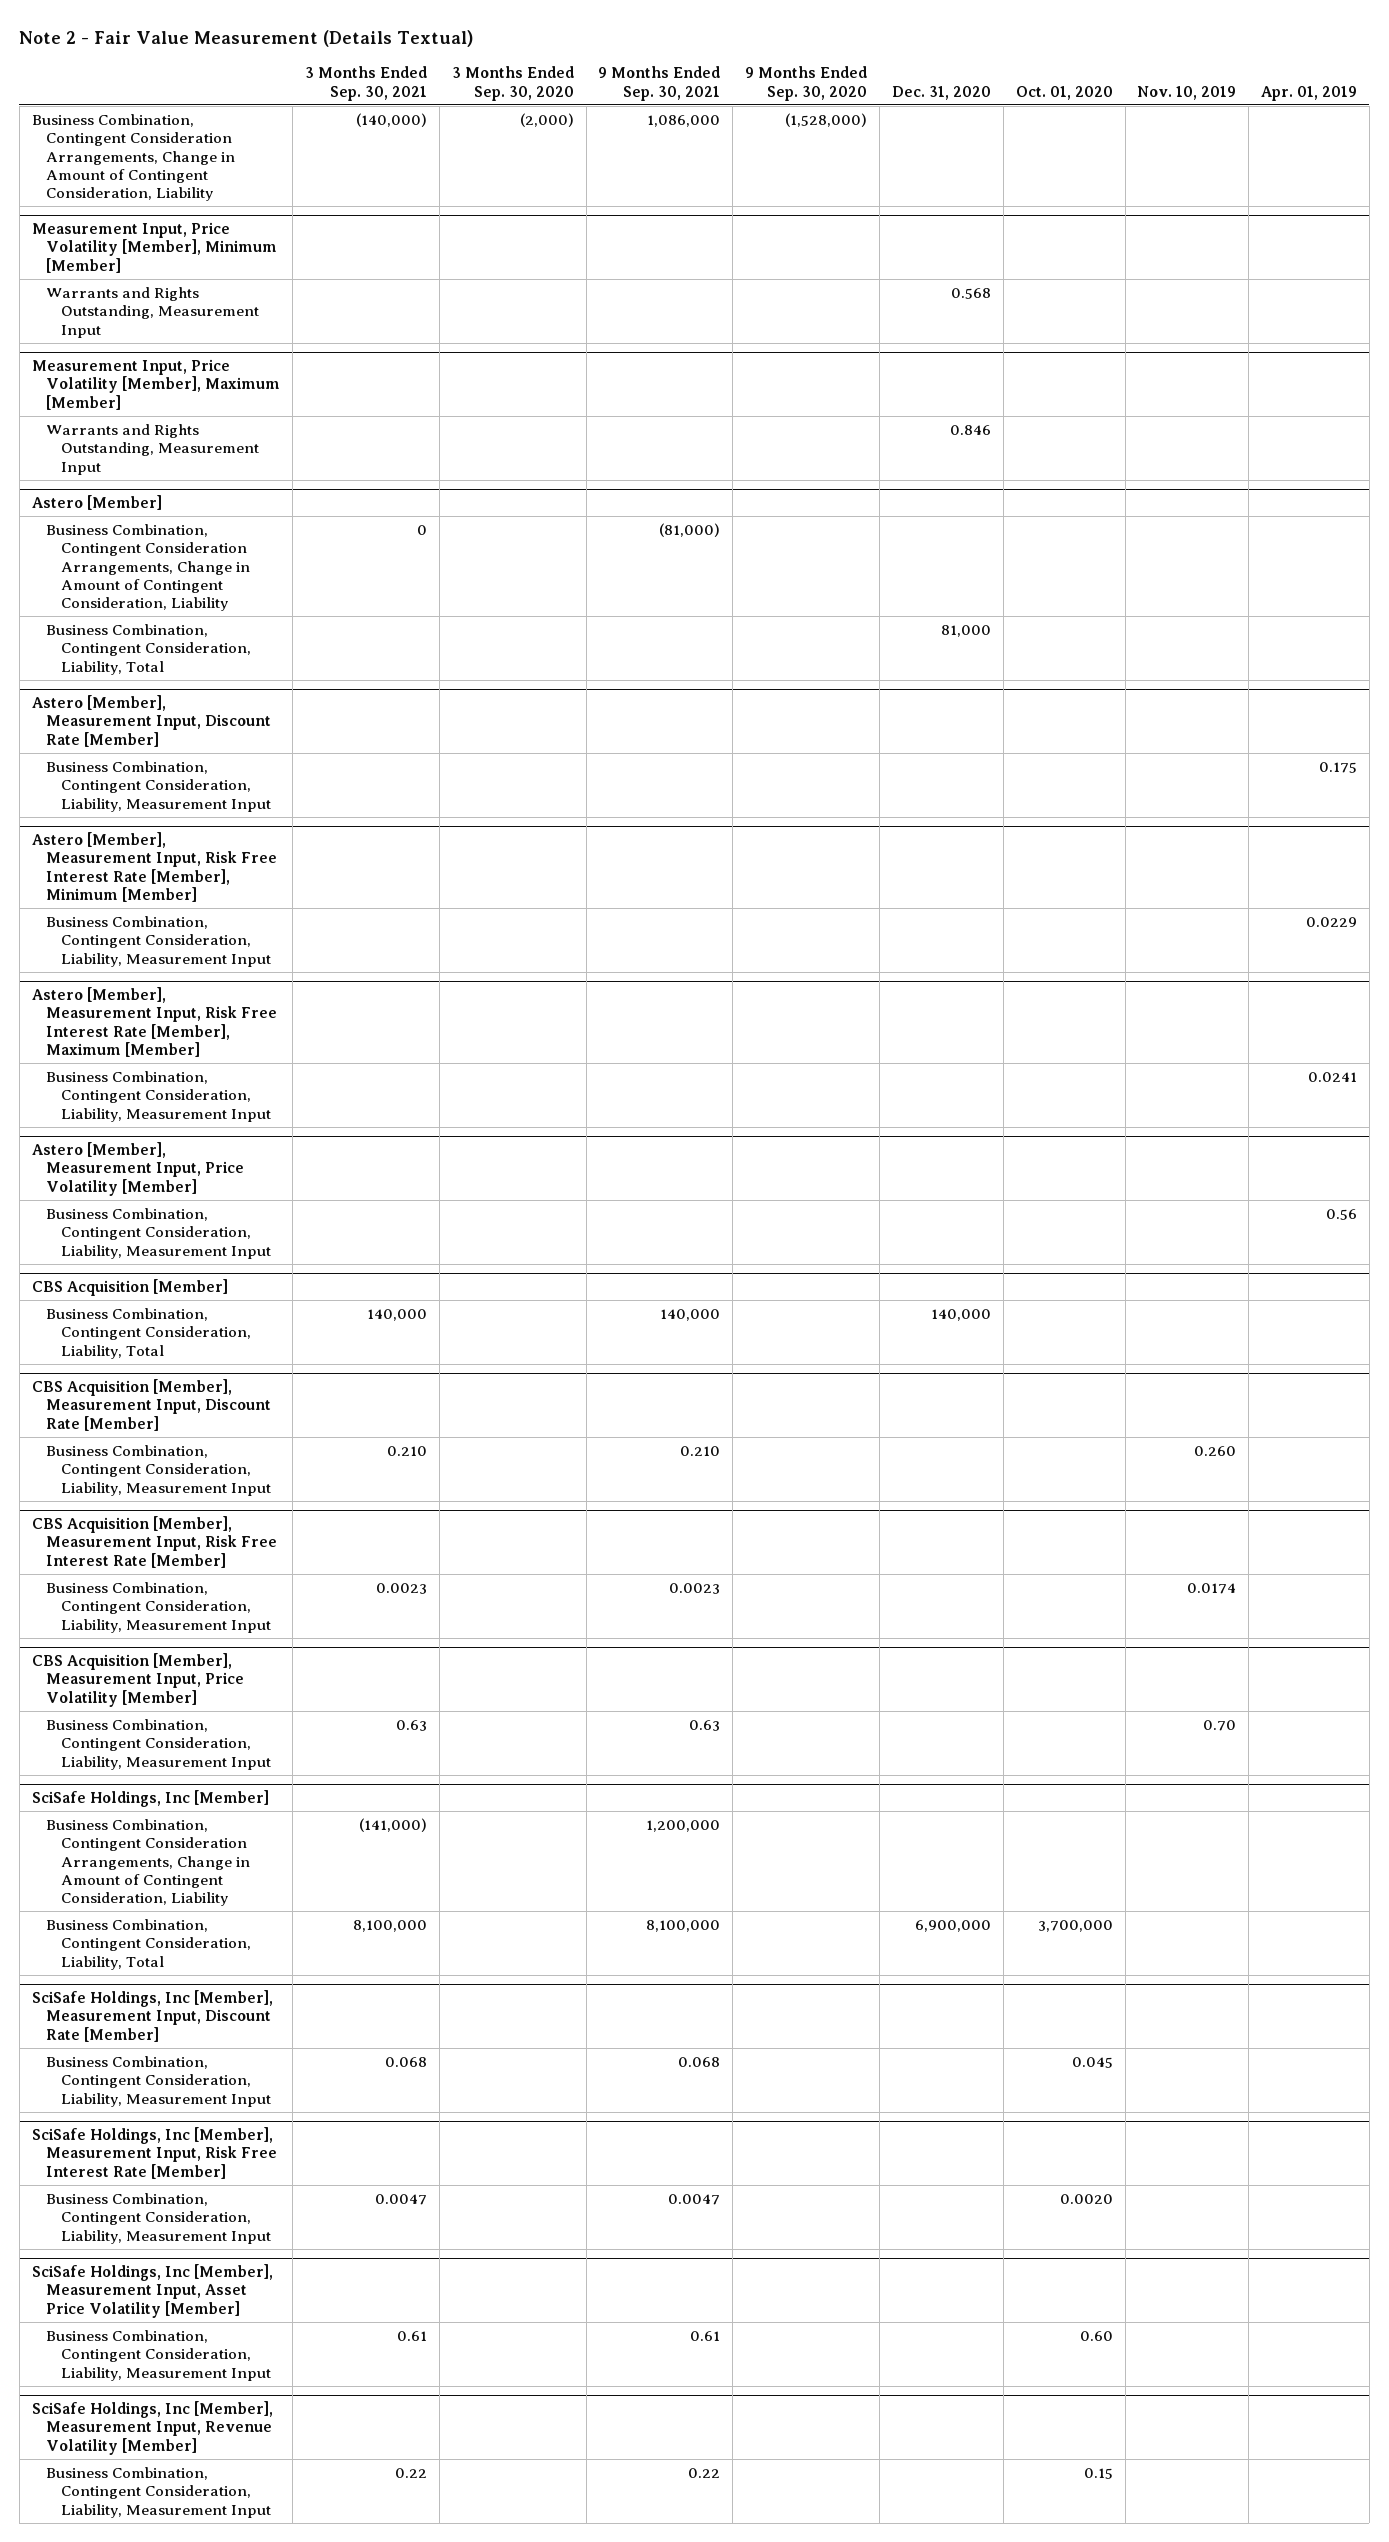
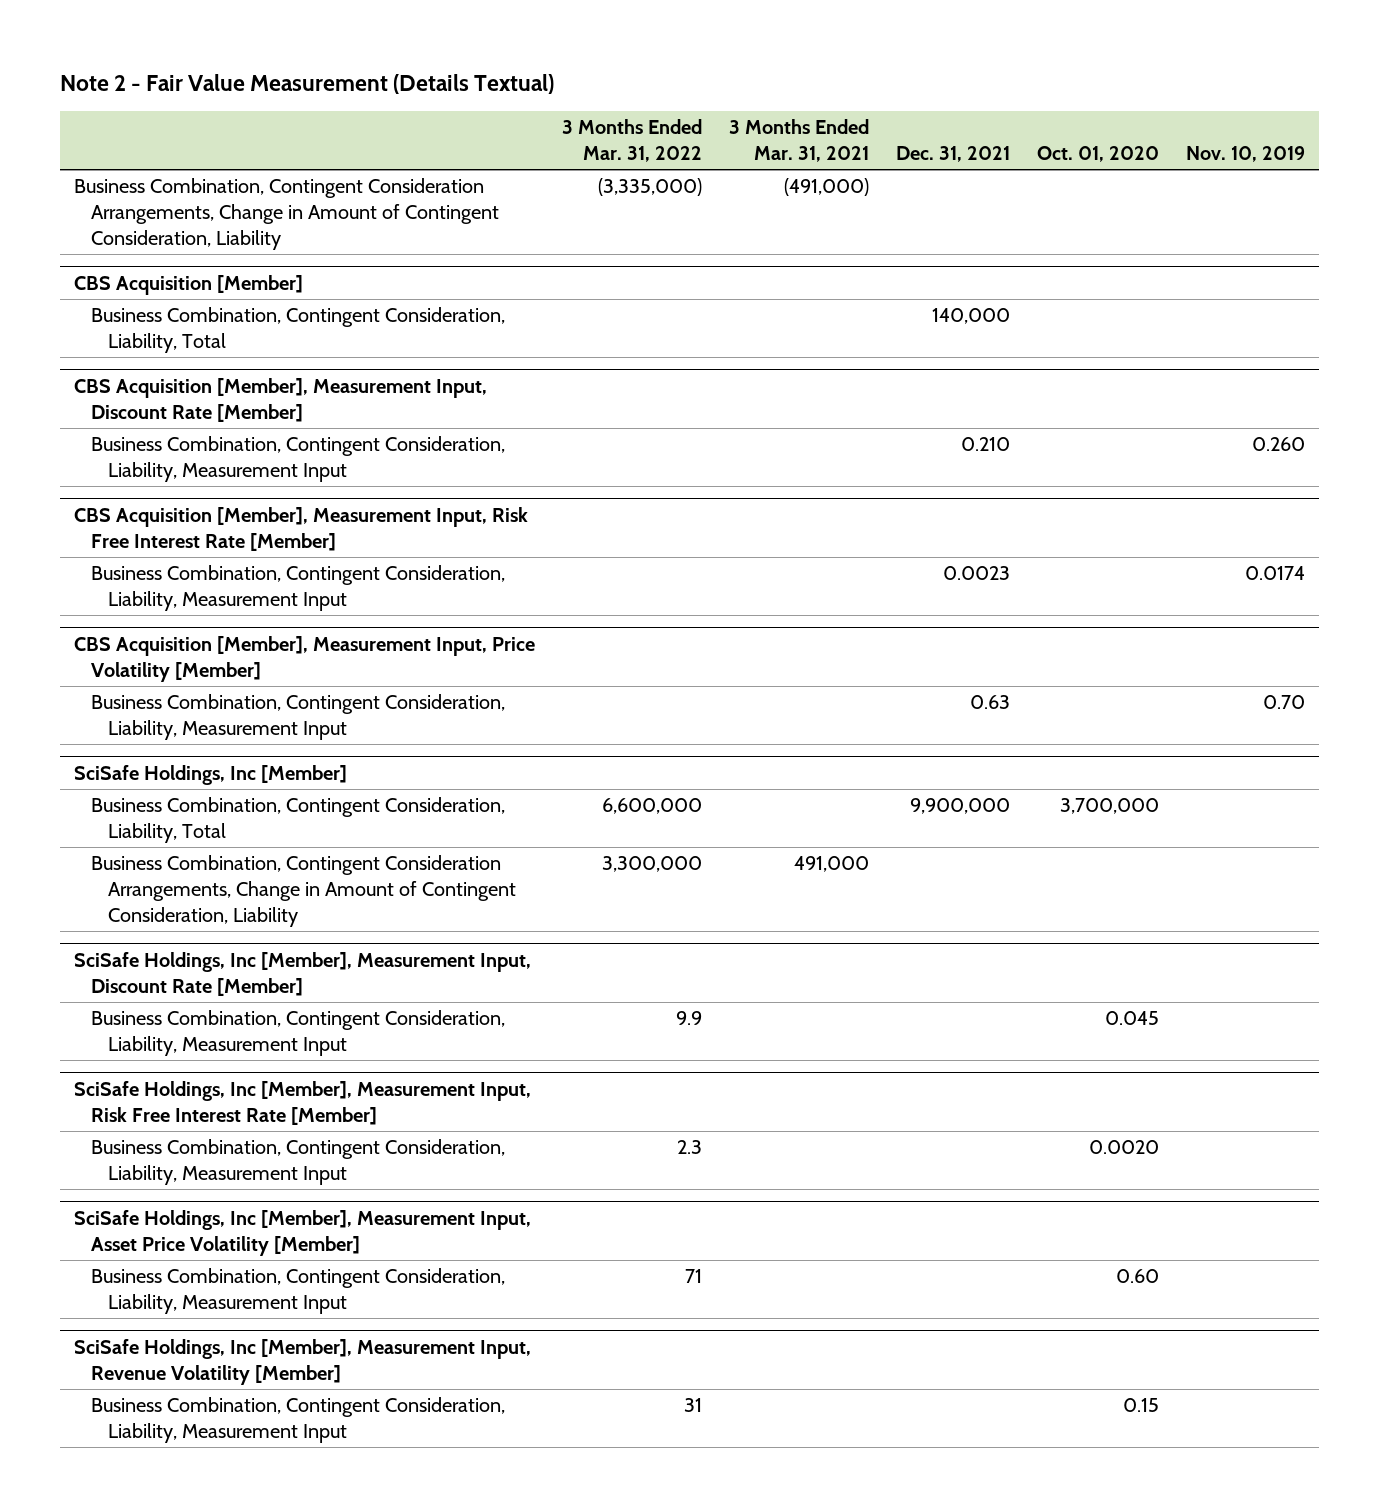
[304,66,427,101] 3 Months Ended Sep. 30, 2021 -> none
[451,66,574,101] 3 Months Ended Sep. 30, 2020 -> none
[598,66,721,101] 9 Months Ended Sep. 30, 2021 -> none
[745,66,868,101] 9 Months Ended Sep. 30, 2020 -> none
[891,85,991,100] Dec. 31, 2020 -> none
[1261,85,1358,101] Apr. 01, 2019 -> none
none -> [561,119,702,162] 3 Months Ended Mar. 31, 2022
none -> [728,119,869,162] 3 Months Ended Mar. 31, 2021
none -> [896,145,1011,162] Dec. 31, 2021
[31,222,278,273] Measurement Input, Price Volatility [Member], Minimum [Member] -> none
[46,287,259,338] Warrants and Rights Outstanding, Measurement Input -> none
[31,359,281,410] Measurement Input, Price Volatility [Member], Maximum [Member] -> none
[46,424,259,475] Warrants and Rights Outstanding, Measurement Input -> none
[31,495,162,511] Astero [Member] -> none
[46,524,250,612] Business Combination, Contingent Consideration Arrangements, Change in Amount of Contingent Consideration, Liability -> none
[46,624,251,675] Business Combination, Contingent Consideration, Liability, Total -> none
[31,695,272,747] Astero [Member], Measurement Input, Discount Rate [Member] -> none
[46,761,271,812] Business Combination, Contingent Consideration, Liability, Measurement Input -> none
[31,832,278,902] Astero [Member], Measurement Input, Risk Free Interest Rate [Member], Minimum [Member] -> none
[46,916,271,967] Business Combination, Contingent Consideration, Liability, Measurement Input -> none
[31,987,278,1057] Astero [Member], Measurement Input, Risk Free Interest Rate [Member], Maximum [Member] -> none
[46,1071,271,1122] Business Combination, Contingent Consideration, Liability, Measurement Input -> none
[31,1142,245,1196] Astero [Member], Measurement Input, Price Volatility [Member] -> none
[46,1208,271,1259] Business Combination, Contingent Consideration, Liability, Measurement Input -> none
[46,1819,250,1907] Business Combination, Contingent Consideration Arrangements, Change in Amount of Contingent Consideration, Liability -> [90,855,516,927] Business Combination, Contingent Consideration Arrangements, Change in Amount of Contingent Consideration, Liability

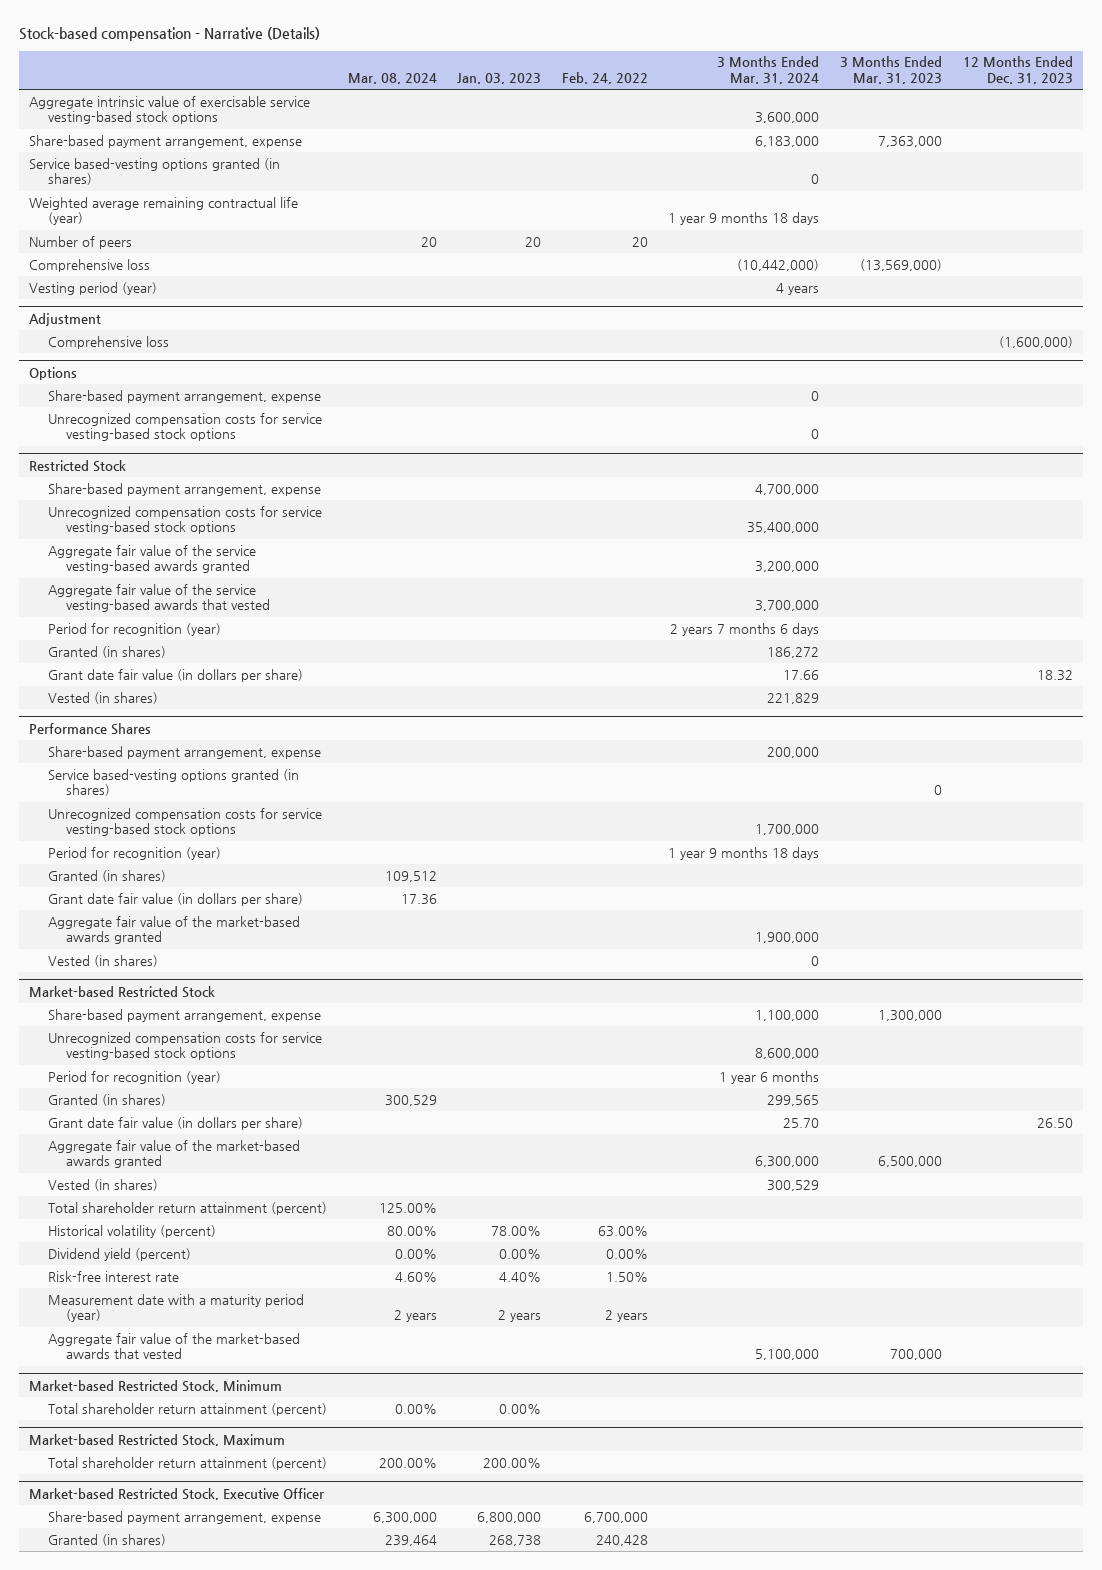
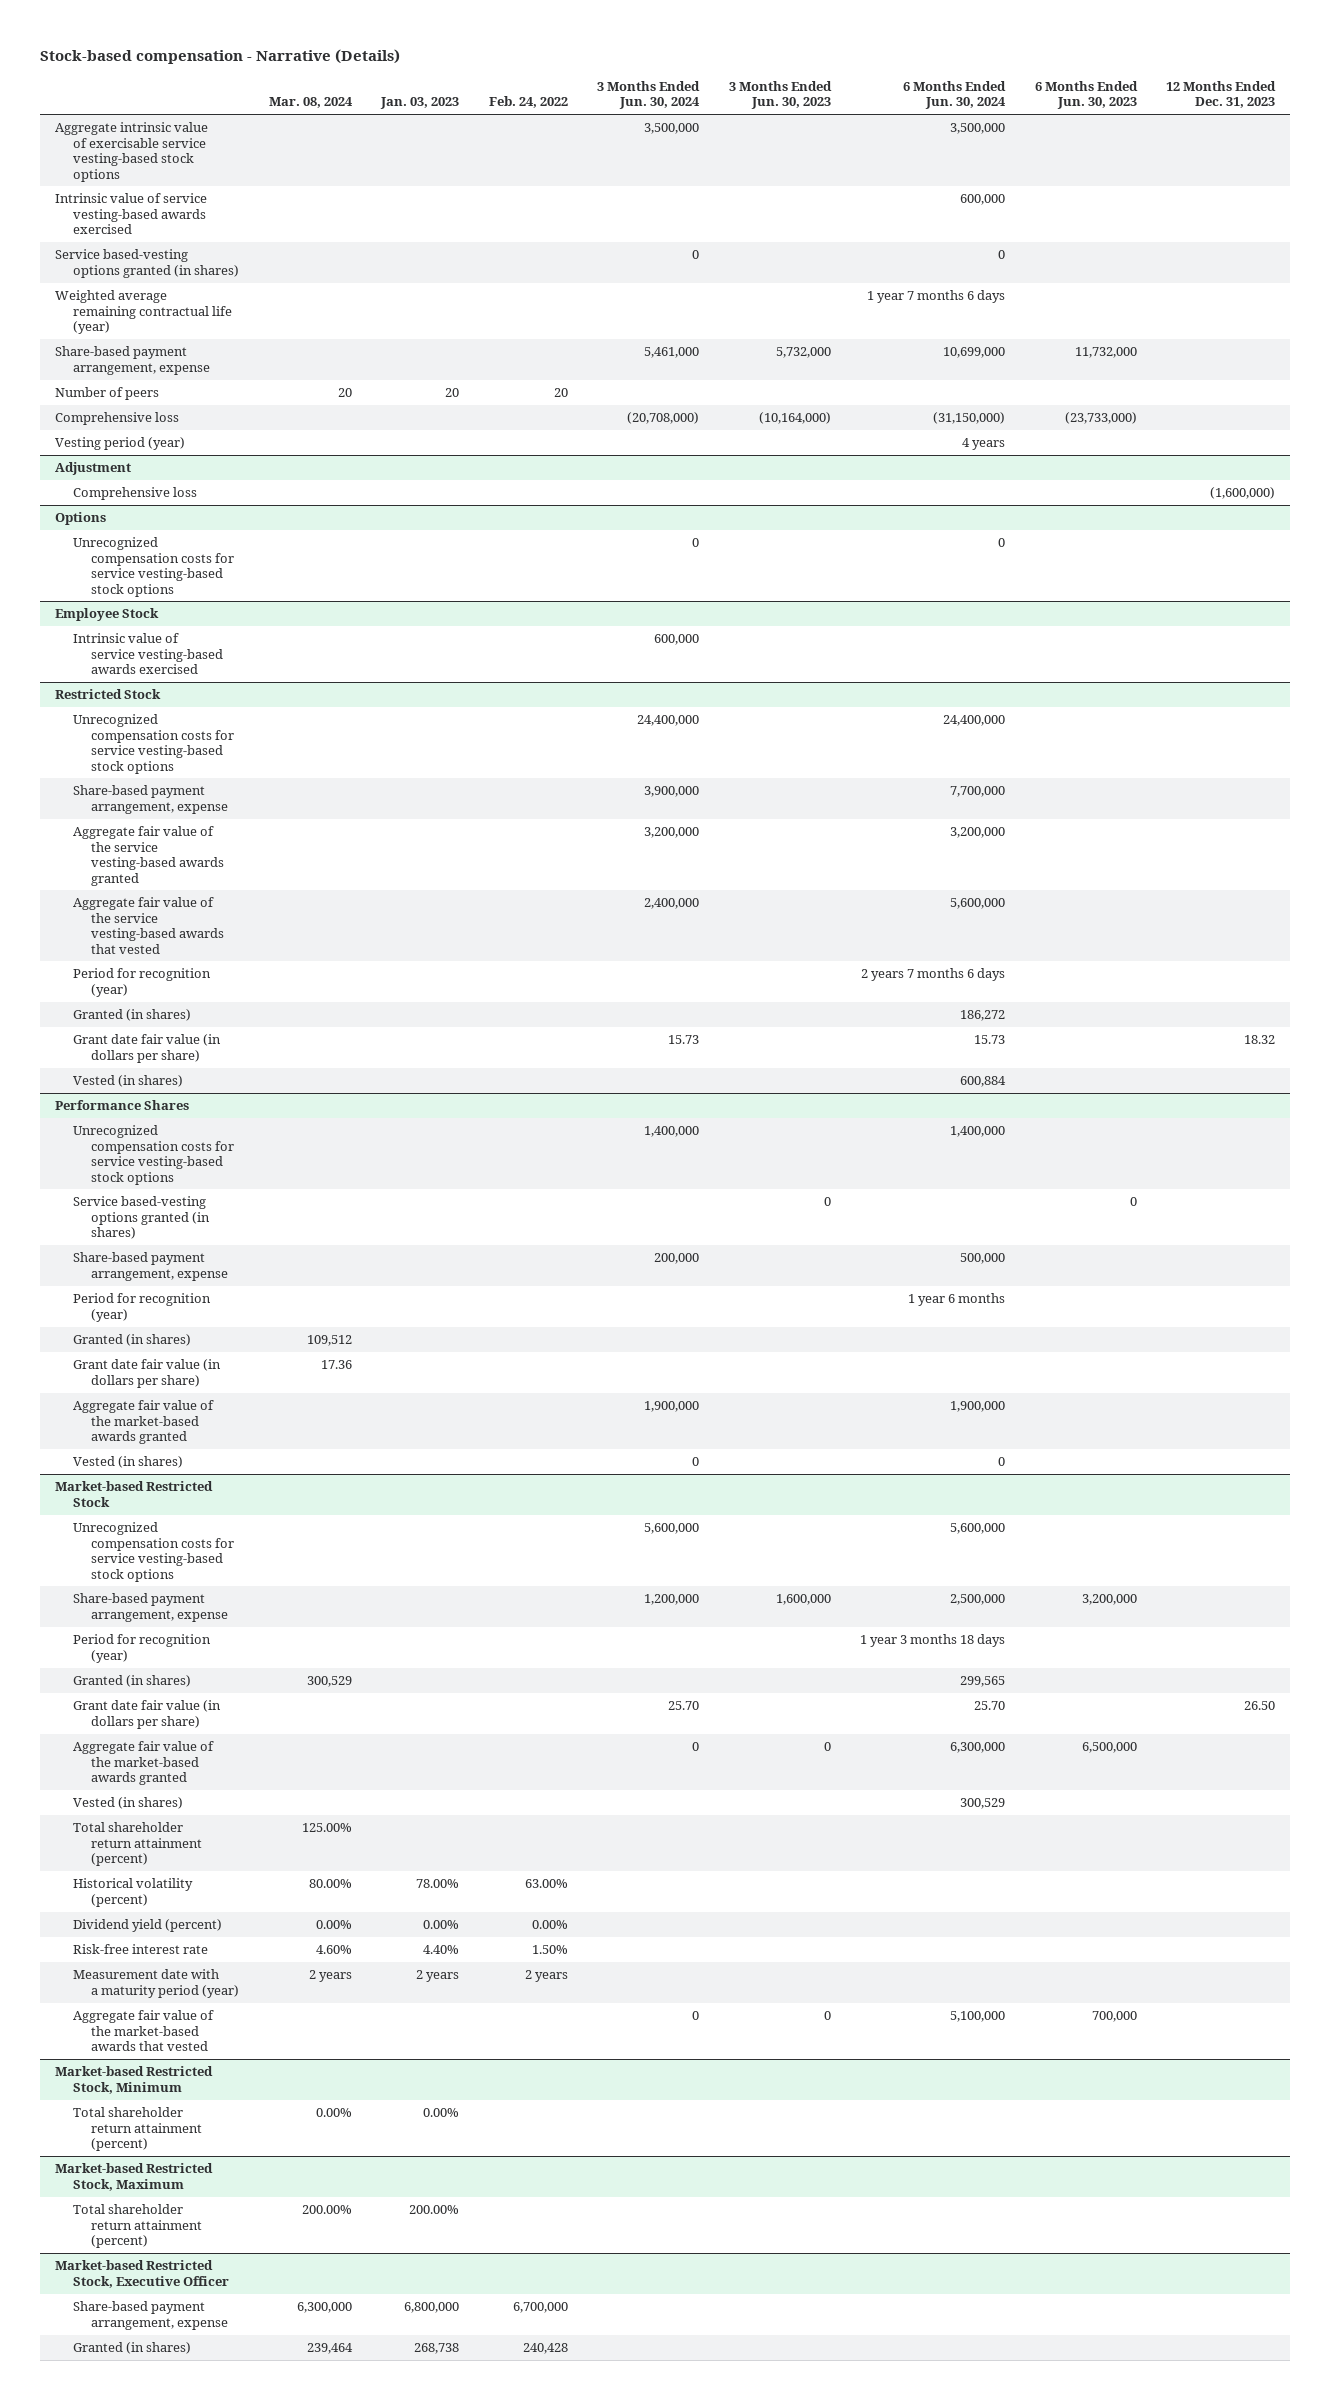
[717,56,820,84] 3 Months Ended Mar. 31, 2024 -> none
[840,56,943,84] 3 Months Ended Mar. 31, 2023 -> none
none -> [597,81,701,110] 3 Months Ended Jun. 30, 2024
none -> [728,81,832,110] 3 Months Ended Jun. 30, 2023
none -> [903,81,1007,110] 6 Months Ended Jun. 30, 2024
none -> [1034,81,1138,110] 6 Months Ended Jun. 30, 2023
none -> [55,193,208,235] Intrinsic value of service vesting-based awards exercised
[29,134,303,148] Share-based payment arrangement, expense -> [55,346,210,375] Share-based payment arrangement, expense
[47,389,321,403] Share-based payment arrangement, expense -> none
none -> [55,608,160,622] Employee Stock
none -> [72,633,223,675] Intrinsic value of service vesting-based awards exercised
[47,482,321,496] Share-based payment arrangement, expense -> [72,785,228,814] Share-based payment arrangement, expense
[47,768,299,797] Service based-vesting options granted (in shares) -> [72,1196,210,1240] Service based-vesting options granted (in shares)
[47,745,321,759] Share-based payment arrangement, expense -> [72,1252,228,1281] Share-based payment arrangement, expense
[47,1008,321,1022] Share-based payment arrangement, expense -> [72,1593,228,1622] Share-based payment arrangement, expense

